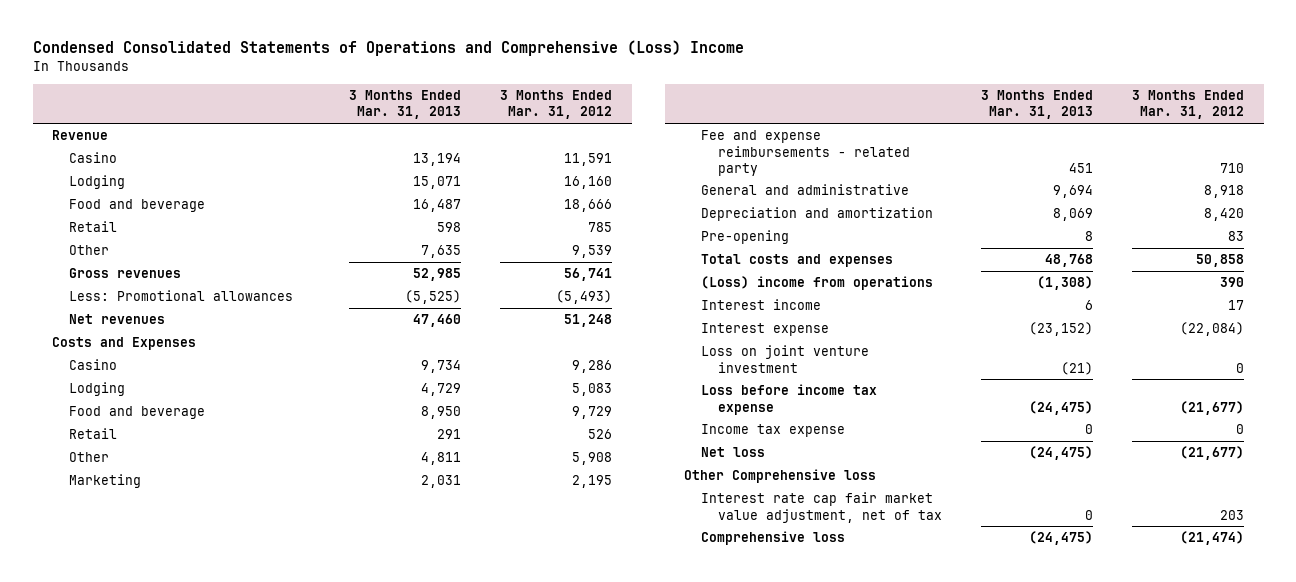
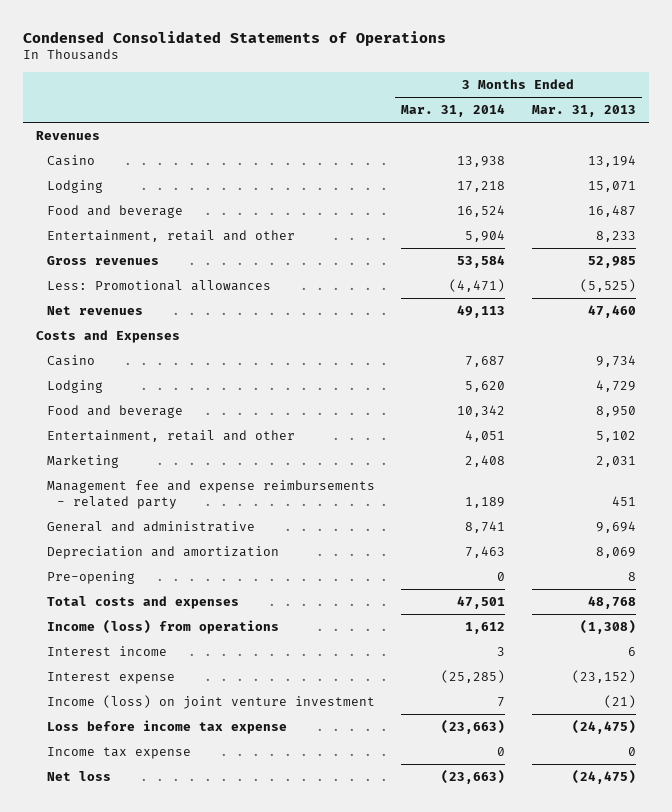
[32,40,744,57] Condensed Consolidated Statements of Operations and Comprehensive (Loss) Income -> [23,30,447,46] Condensed Consolidated Statements of Operations
[500,90,613,120] 3 Months Ended Mar. 31, 2012 -> none
none -> [401,104,506,118] Mar. 31, 2014
[52,130,109,141] Revenue -> [36,130,101,140] Revenues
[68,221,117,233] Retail -> none
[68,245,109,256] Other -> none
none -> [46,229,295,242] Entertainment, retail and other
[68,428,117,440] Retail -> none
[68,452,109,463] Other -> none
none -> [46,429,295,442] Entertainment, retail and other
[700,130,910,176] Fee and expense reimbursements - related party -> [46,479,375,509] Management fee and expense reimbursements - related party
[700,276,933,291] (Loss) income from operations -> [46,619,279,634] Income (loss) from operations
[700,345,869,373] Loss on joint venture investment -> [46,694,375,709] Income (loss) on joint venture investment
[684,469,877,484] Other Comprehensive loss -> none
[700,492,942,523] Interest rate cap fair market value adjustment, net of tax -> none
[700,531,845,546] Comprehensive loss -> none

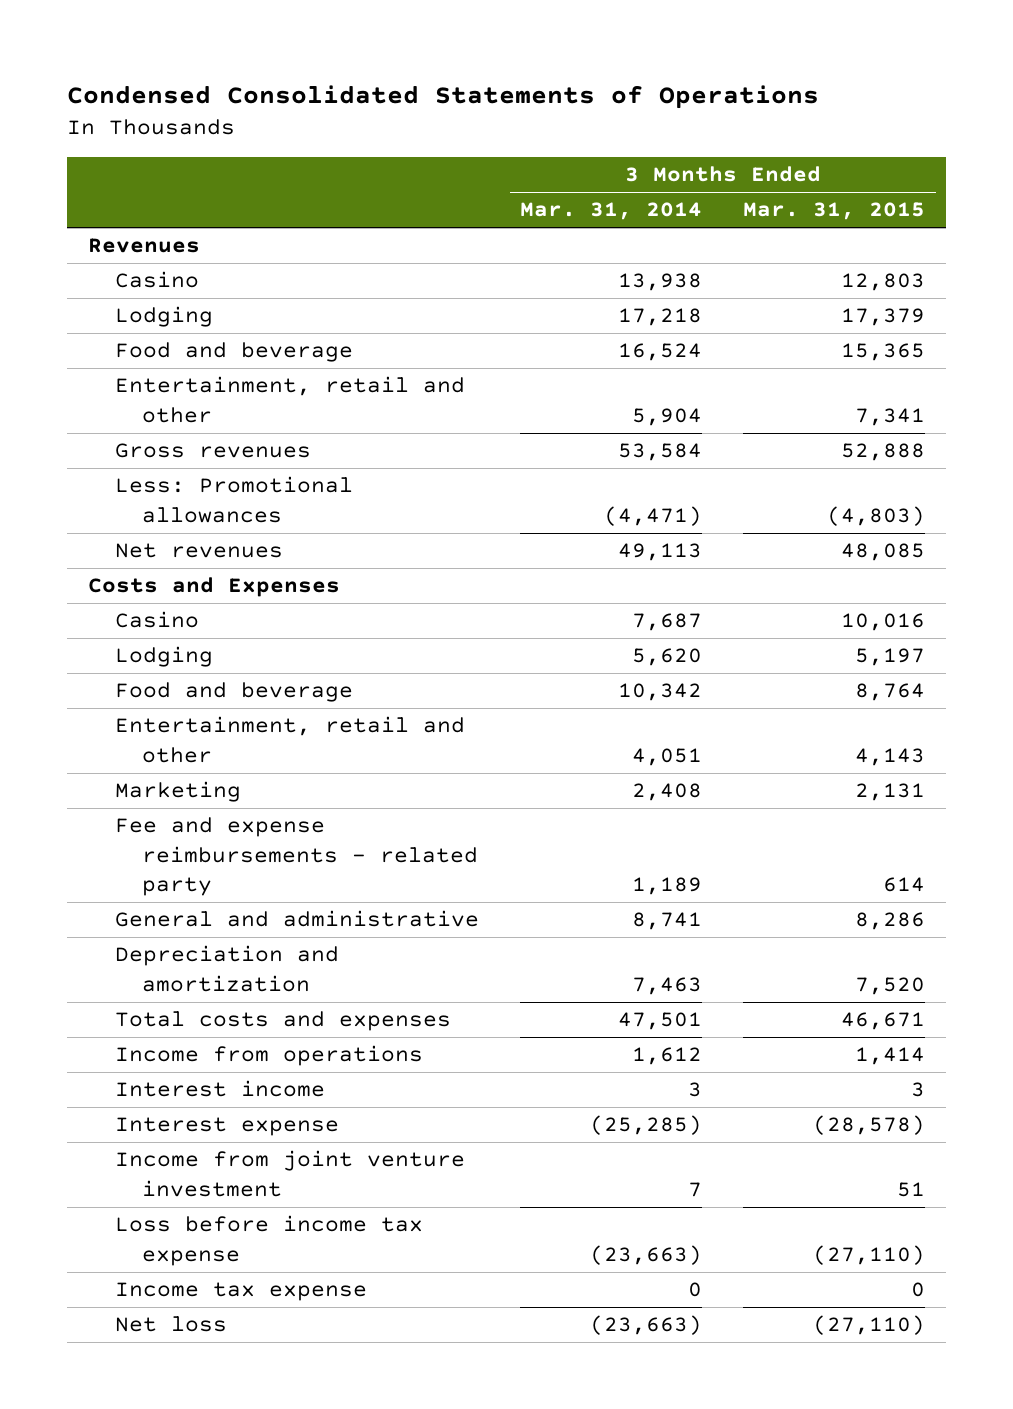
[531,105,636,118] Mar. 31, 2013 -> none
none -> [743,202,926,221] Mar. 31, 2015
[46,479,375,509] Management fee and expense reimbursements - related party -> [114,817,478,897] Fee and expense reimbursements - related party
[46,570,135,584] Pre-opening -> none
[46,619,279,634] Income (loss) from operations -> [114,1045,423,1067] Income from operations
[46,694,375,709] Income (loss) on joint venture investment -> [114,1150,465,1197] Income from joint venture investment

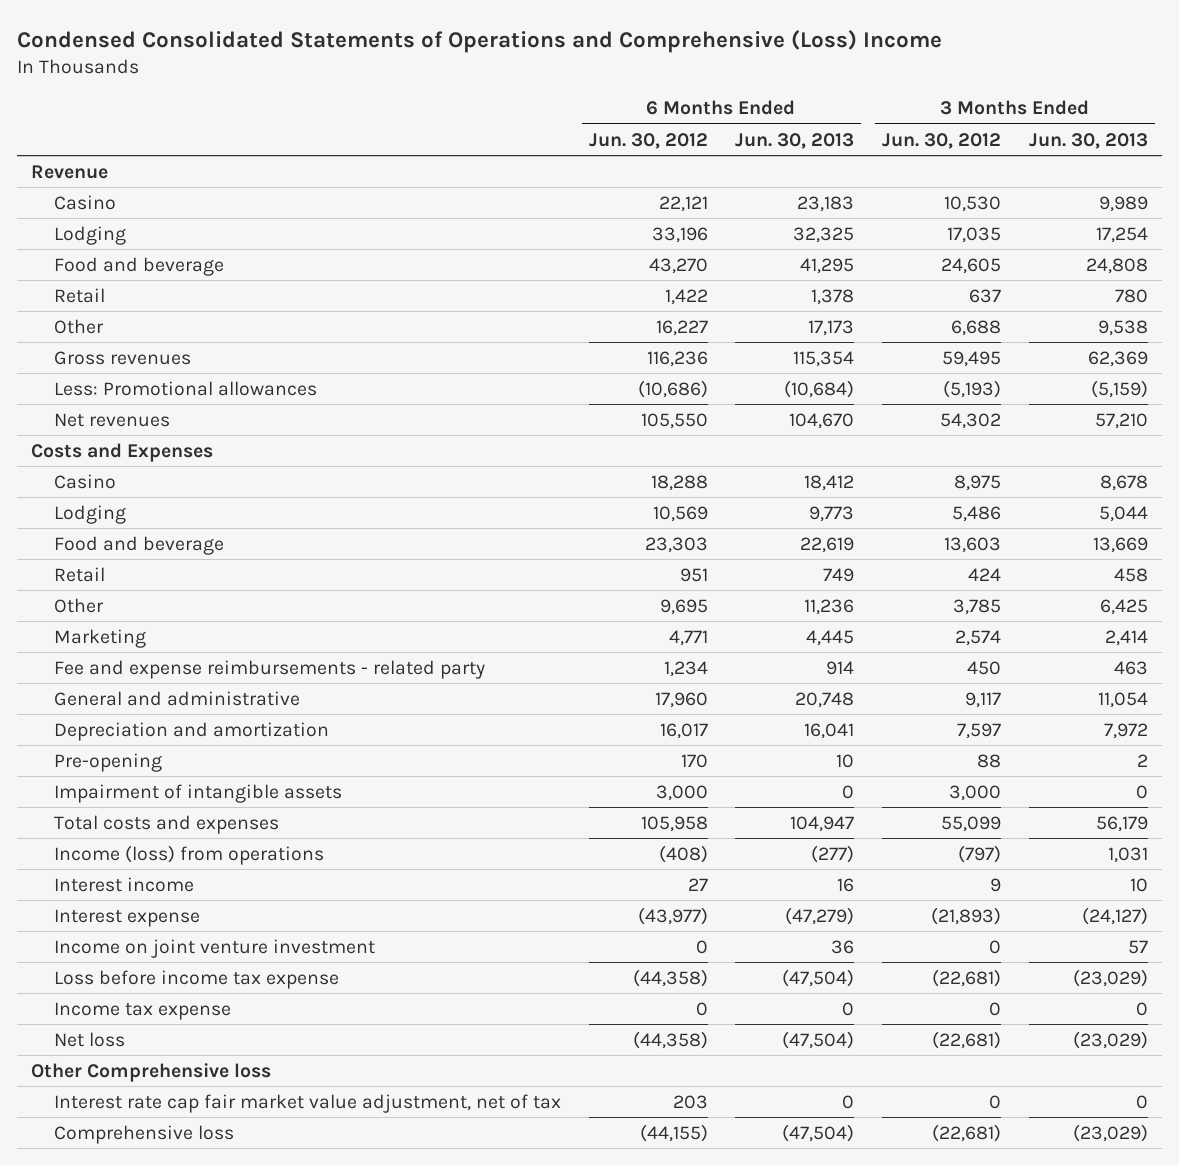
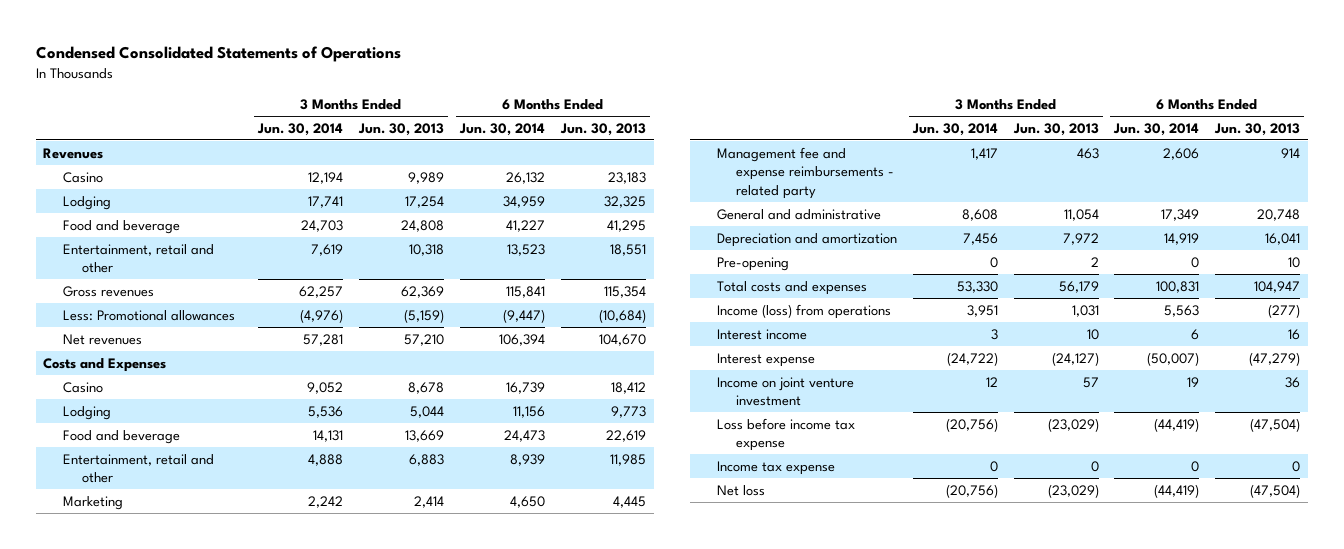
[16,29,942,53] Condensed Consolidated Statements of Operations and Comprehensive (Loss) Income -> [35,46,401,63] Condensed Consolidated Statements of Operations
[588,132,708,149] Jun. 30, 2012 -> none
[882,132,1002,149] Jun. 30, 2012 -> none
none -> [257,122,344,136] Jun. 30, 2014
none -> [458,122,545,136] Jun. 30, 2014
[30,164,108,179] Revenue -> [43,147,104,159] Revenues
[53,287,105,303] Retail -> none
[53,318,104,334] Other -> none
none -> [62,243,214,274] Entertainment, retail and other
[53,566,105,582] Retail -> none
[53,597,104,613] Other -> none
none -> [62,453,214,484] Entertainment, retail and other
[53,659,485,679] Fee and expense reimbursements - related party -> [716,146,894,199] Management fee and expense reimbursements - related party
[53,783,342,803] Impairment of intangible assets -> none
[30,1062,271,1082] Other Comprehensive loss -> none
[53,1093,561,1113] Interest rate cap fair market value adjustment, net of tax -> none
[53,1124,234,1144] Comprehensive loss -> none

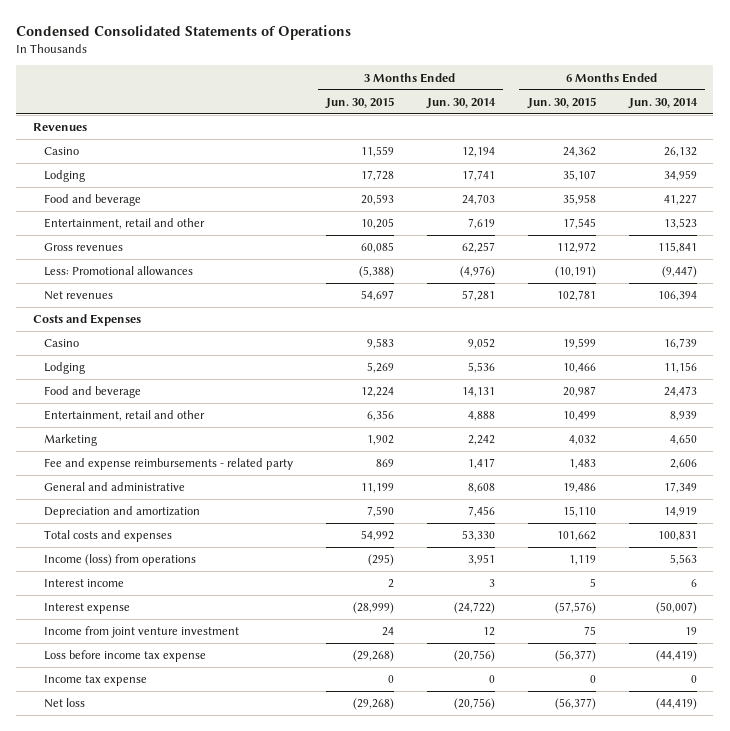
[358,122,445,136] Jun. 30, 2013 -> none
[559,122,646,136] Jun. 30, 2013 -> none
none -> [324,96,394,109] Jun. 30, 2015
none -> [526,96,596,109] Jun. 30, 2015
[716,146,894,199] Management fee and expense reimbursements - related party -> [43,458,293,471] Fee and expense reimbursements - related party
[716,256,789,271] Pre-opening -> none
[716,376,854,407] Income on joint venture investment -> [43,626,239,639] Income from joint venture investment

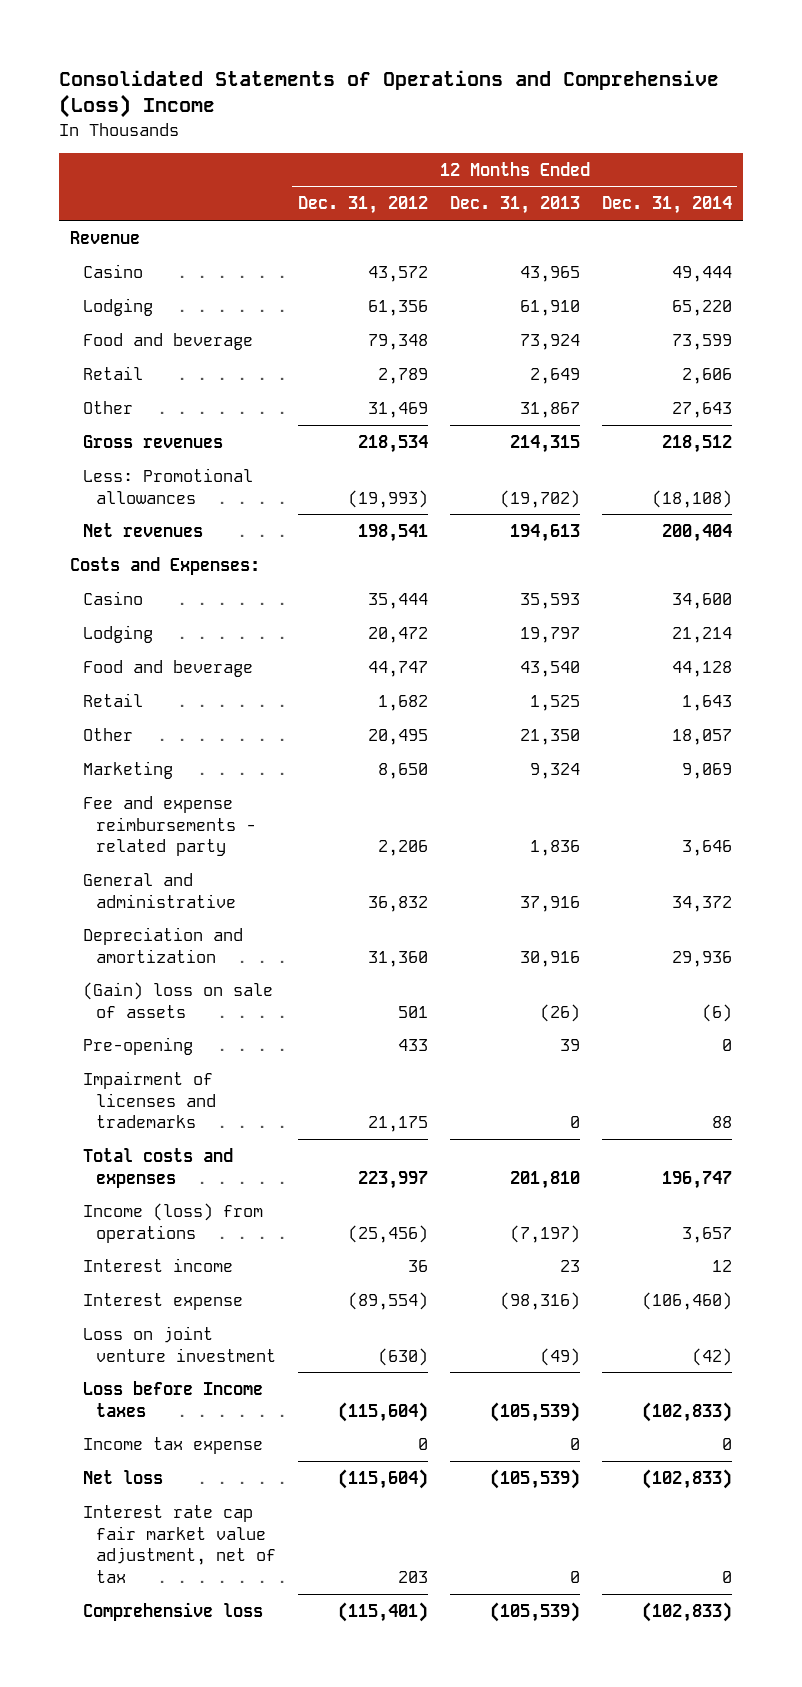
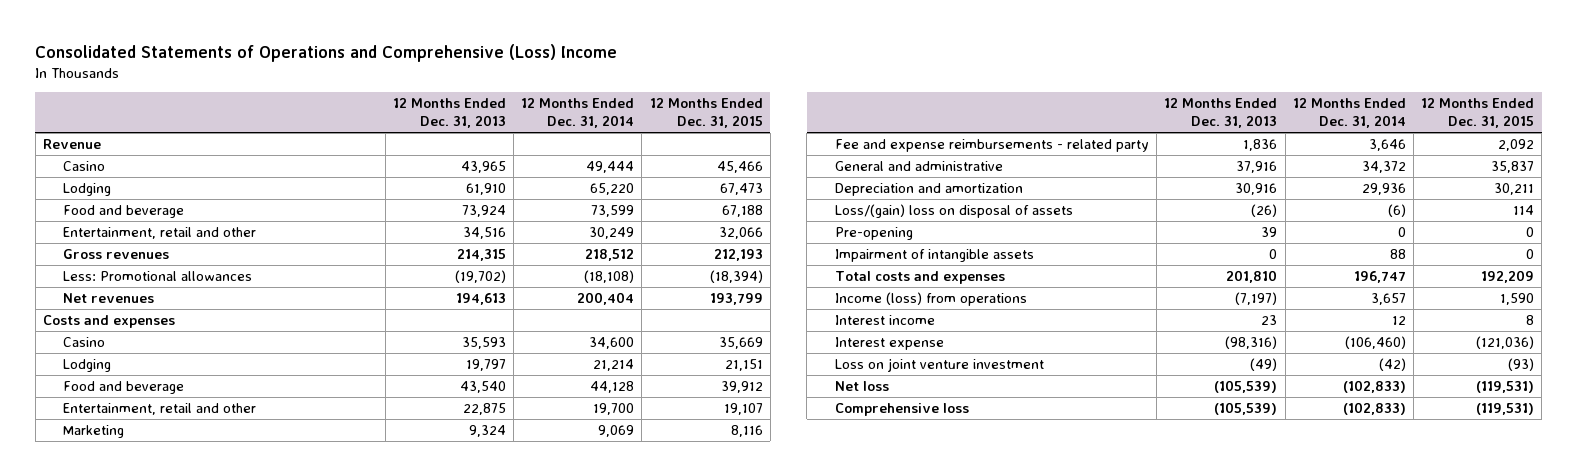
[297,196,428,215] Dec. 31, 2012 -> none
none -> [649,98,763,129] 12 Months Ended Dec. 31, 2015
[83,365,144,380] Retail -> none
[83,400,134,414] Other -> none
none -> [63,226,257,239] Entertainment, retail and other
[70,556,261,575] Costs and Expenses: -> [42,314,175,328] Costs and expenses
[83,727,134,741] Other -> none
[83,692,144,707] Retail -> [63,402,257,415] Entertainment, retail and other
[529,694,580,711] 1,525 -> [462,402,506,415] 22,875
[681,694,732,711] 1,643 -> [593,402,635,415] 19,700
[83,981,274,1018] (Gain) loss on sale of assets -> [834,203,1073,218] Loss/(gain) loss on disposal of assets
[83,1070,216,1129] Impairment of licenses and trademarks -> [834,248,1034,262] Impairment of intangible assets
[83,1380,264,1417] Loss before Income taxes -> none
[83,1436,264,1454] Income tax expense -> none
[83,1504,276,1583] Interest rate cap fair market value adjustment, net of tax -> none

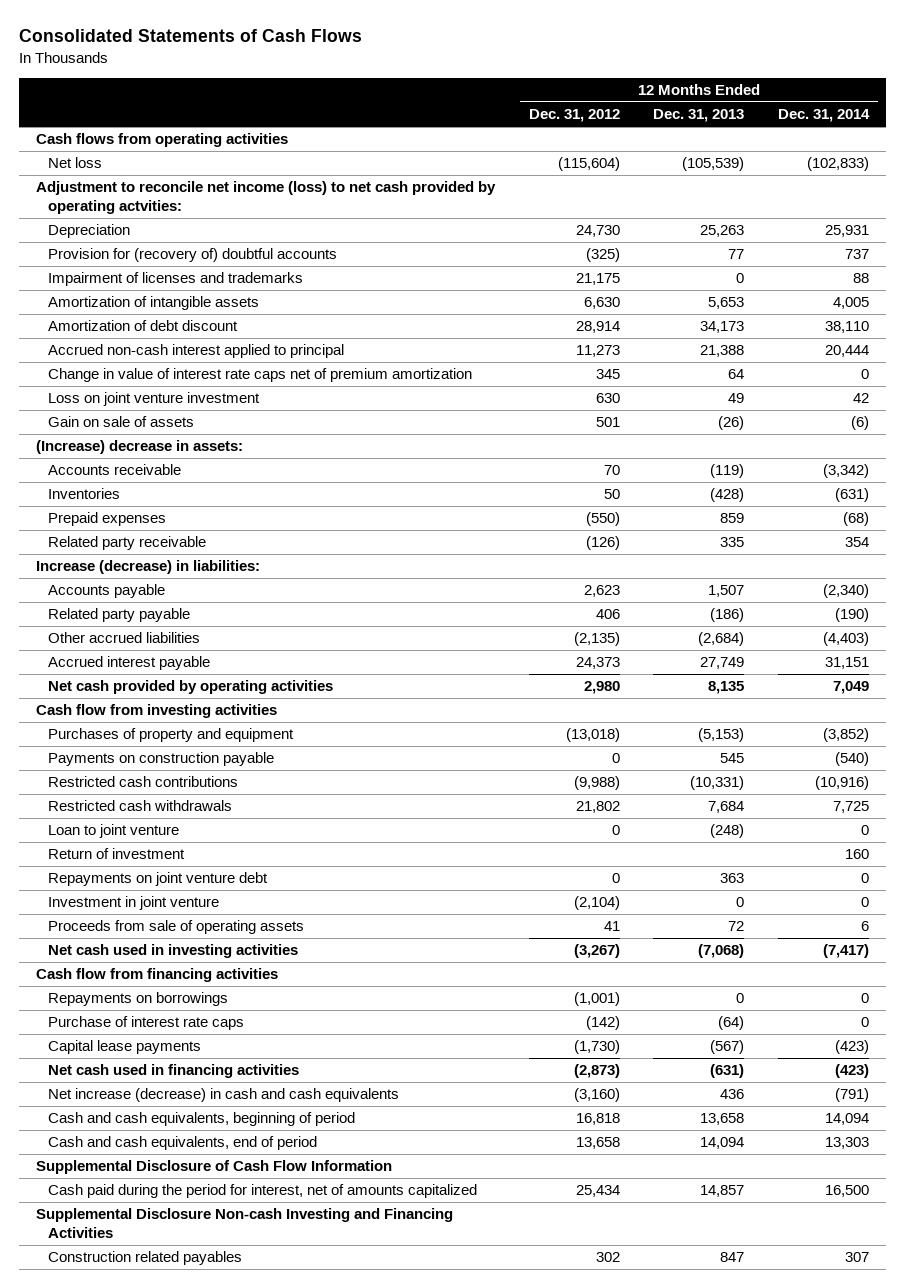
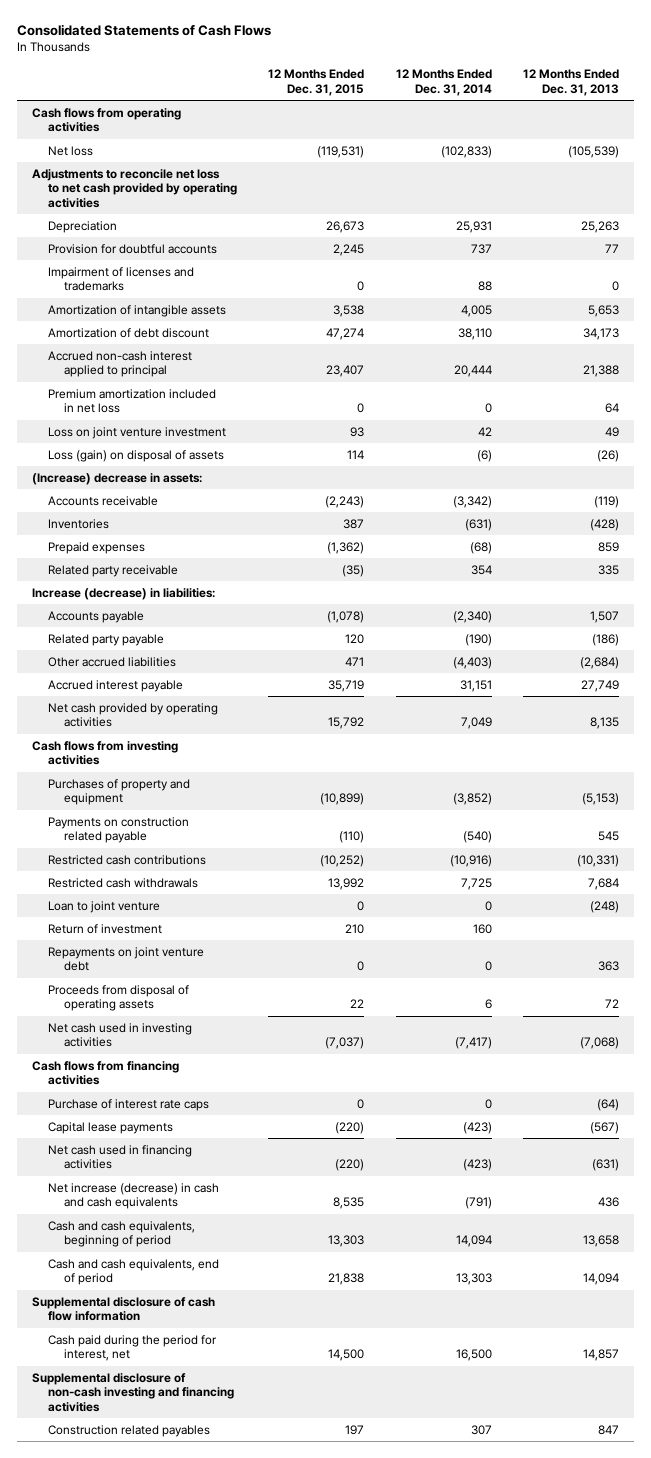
[528,109,620,123] Dec. 31, 2012 -> none
none -> [268,69,365,96] 12 Months Ended Dec. 31, 2015
[35,181,496,214] Adjustment to reconcile net income (loss) to net cash provided by operating actvities: -> [32,168,238,208] Adjustments to reconcile net loss to net cash provided by operating activities
[47,248,337,263] Provision for (recovery of) doubtful accounts -> [48,243,218,254] Provision for doubtful accounts
[47,368,472,383] Change in value of interest rate caps net of premium amortization -> none
none -> [48,388,217,414] Premium amortization included in net loss
[47,416,194,428] Gain on sale of assets -> [48,449,225,462] Loss (gain) on disposal of assets
[35,704,277,719] Cash flow from investing activities -> [32,740,179,766] Cash flows from investing activities
[47,752,274,767] Payments on construction payable -> [48,816,190,844] Payments on construction related payable
[47,896,219,911] Investment in joint venture -> none
[47,920,304,935] Proceeds from sale of operating assets -> [48,984,190,1012] Proceeds from disposal of operating assets
[47,992,228,1007] Repayments on borrowings -> none
[35,968,278,983] Cash flow from financing activities -> [32,1060,180,1086] Cash flows from financing activities
[35,1160,392,1175] Supplemental Disclosure of Cash Flow Information -> [32,1296,216,1322] Supplemental disclosure of cash flow information
[47,1184,477,1199] Cash paid during the period for interest, net of amounts capitalized -> [48,1334,218,1362] Cash paid during the period for interest, net
[35,1208,453,1238] Supplemental Disclosure Non-cash Investing and Financing Activities -> [32,1372,235,1412] Supplemental disclosure of non-cash investing and financing activities

